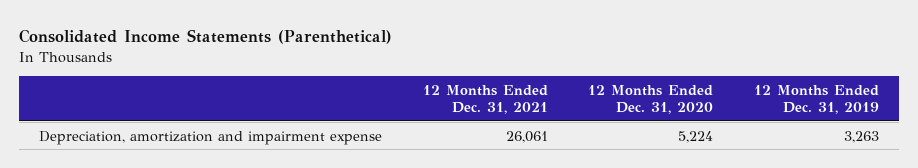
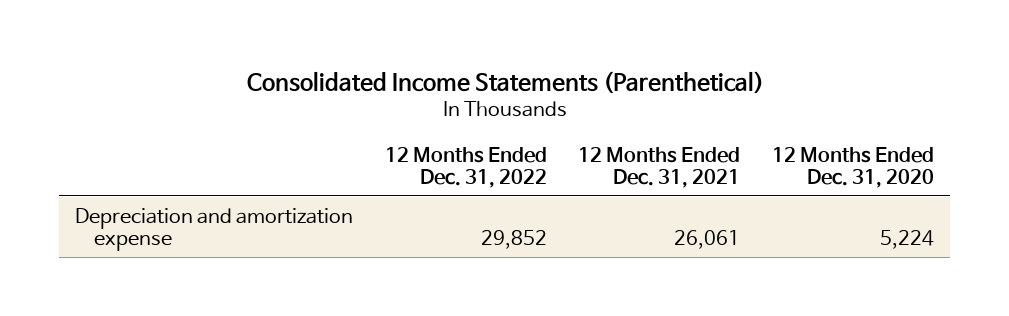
[753,84,879,114] 12 Months Ended Dec. 31, 2019 -> none
none -> [384,146,547,189] 12 Months Ended Dec. 31, 2022
[39,130,383,145] Depreciation, amortization and impairment expense -> [75,207,354,252] Depreciation and amortization expense

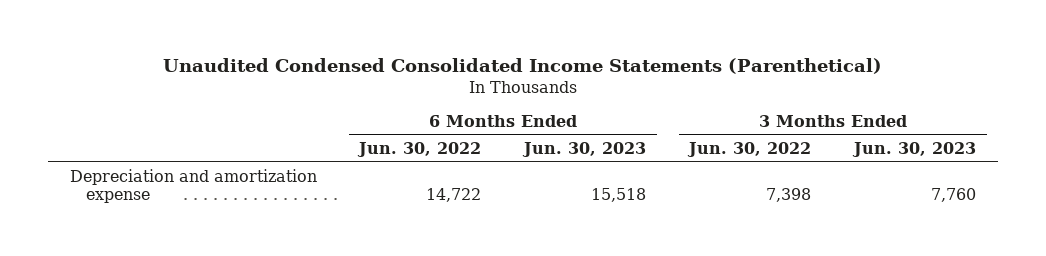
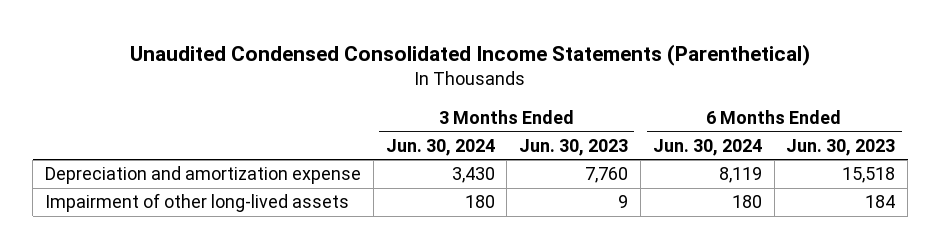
[357,141,482,157] Jun. 30, 2022 -> none
[687,141,812,157] Jun. 30, 2022 -> none
none -> [385,138,495,156] Jun. 30, 2024
none -> [652,138,762,156] Jun. 30, 2024
none -> [45,193,350,213] Impairment of other long-lived assets

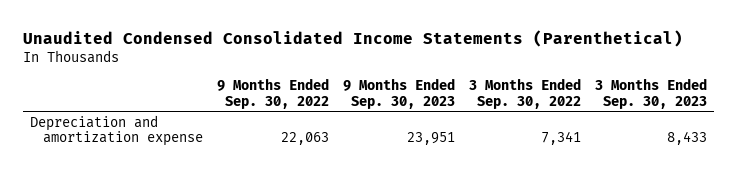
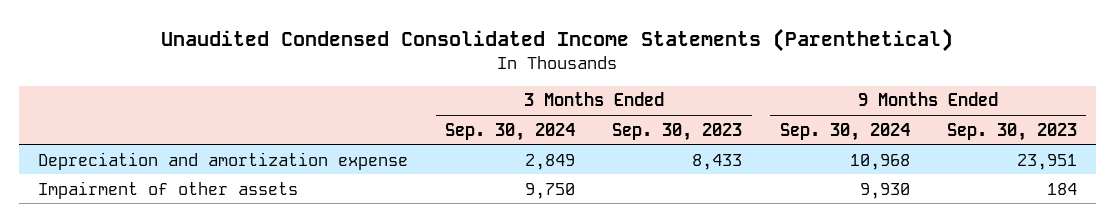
[216,78,329,109] 9 Months Ended Sep. 30, 2022 -> none
[468,78,581,109] 3 Months Ended Sep. 30, 2022 -> none
none -> [444,122,575,141] Sep. 30, 2024
none -> [779,122,910,141] Sep. 30, 2024
none -> [37,180,298,199] Impairment of other assets

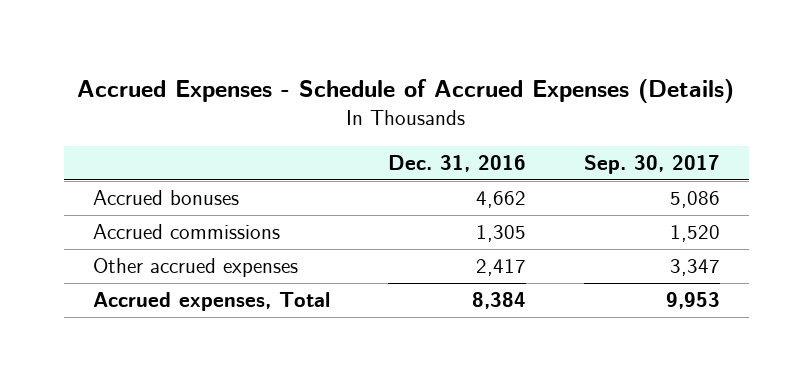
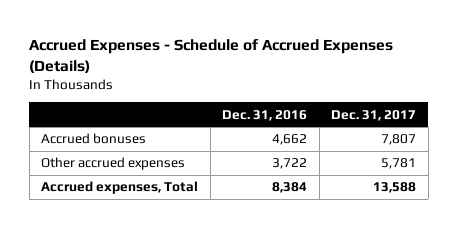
[583,155,720,175] Sep. 30, 2017 -> none
none -> [331,109,417,121] Dec. 31, 2017
[92,224,280,240] Accrued commissions -> none
[475,259,526,277] 2,417 -> [272,158,308,170] 3,722

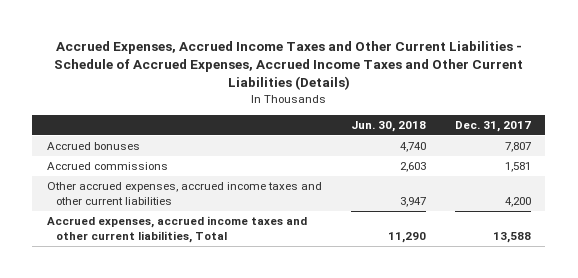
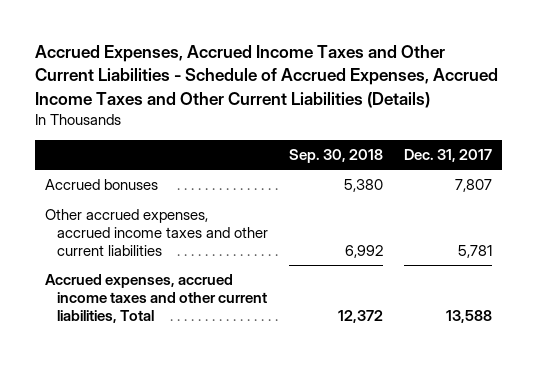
[350,120,426,132] Jun. 30, 2018 -> none
none -> [288,149,383,164] Sep. 30, 2018
[46,162,168,171] Accrued commissions -> none
[504,196,531,207] 4,200 -> [457,244,492,258] 5,781

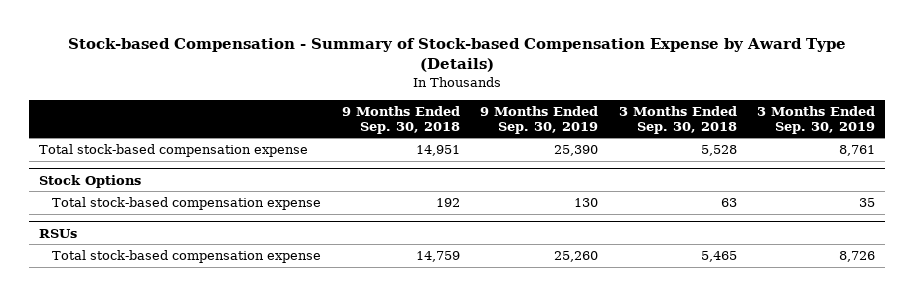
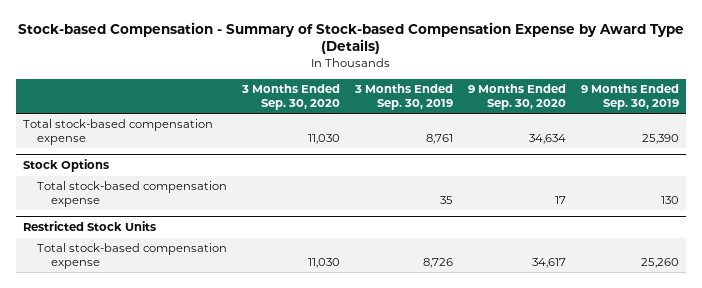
[341,105,460,134] 9 Months Ended Sep. 30, 2018 -> none
[618,105,737,134] 3 Months Ended Sep. 30, 2018 -> none
none -> [240,83,340,110] 3 Months Ended Sep. 30, 2020
none -> [467,83,566,110] 9 Months Ended Sep. 30, 2020
[39,228,78,238] RSUs -> [23,221,157,232] Restricted Stock Units

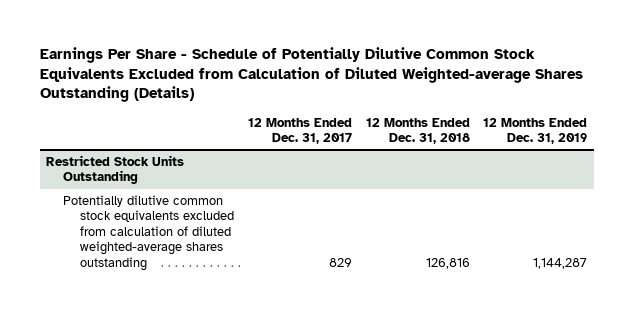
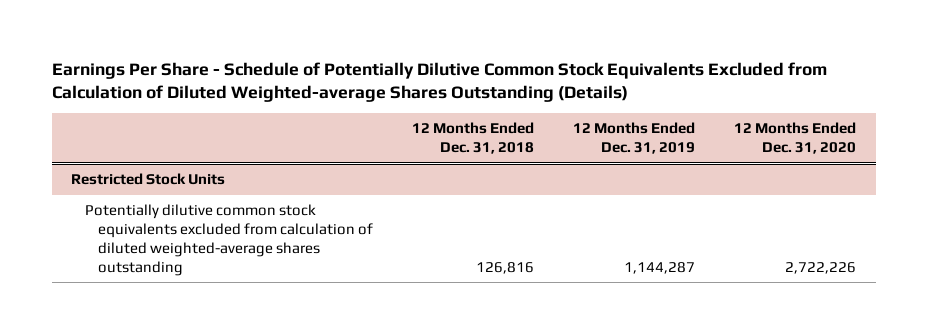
[247,117,352,145] 12 Months Ended Dec. 31, 2017 -> none
none -> [734,122,857,155] 12 Months Ended Dec. 31, 2020
[46,154,185,185] Restricted Stock Units Outstanding -> [71,173,226,186] Restricted Stock Units

